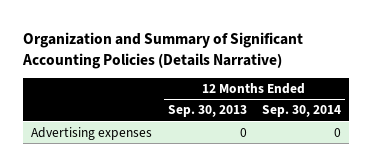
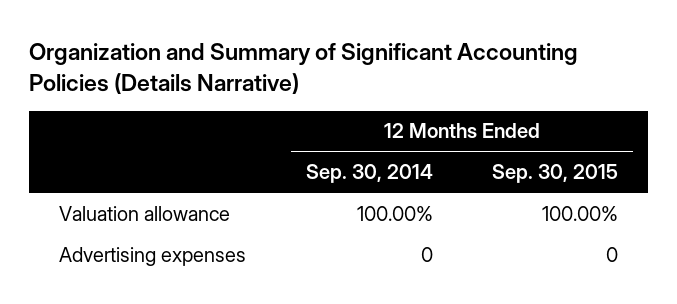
[167,105,247,118] Sep. 30, 2013 -> none
none -> [491,164,618,184] Sep. 30, 2015
none -> [59,205,231,221] Valuation allowance

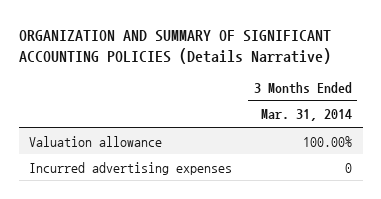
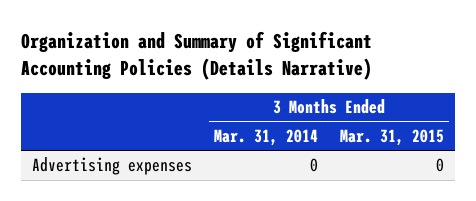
[18,29,331,64] ORGANIZATION AND SUMMARY OF SIGNIFICANT ACCOUNTING POLICIES (Details Narrative) -> [21,31,373,81] Organization and Summary of Significant Accounting Policies (Details Narrative)
none -> [339,129,444,147] Mar. 31, 2015
[29,135,163,147] Valuation allowance -> none
[29,161,233,175] Incurred advertising expenses -> [32,157,193,176] Advertising expenses

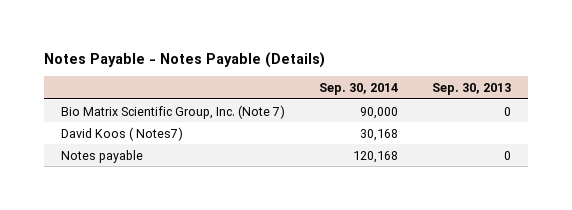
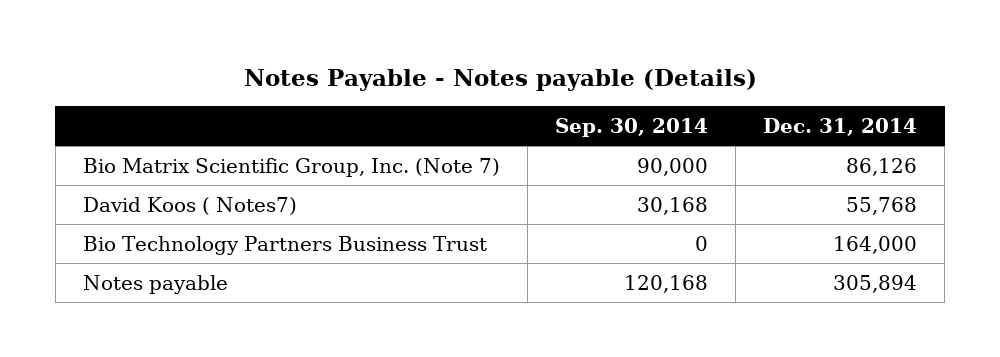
[44,51,326,68] Notes Payable - Notes Payable (Details) -> [243,69,757,92] Notes Payable - Notes payable (Details)
[431,83,511,96] Sep. 30, 2013 -> none
none -> [763,118,918,137] Dec. 31, 2014
none -> [82,235,487,255] Bio Technology Partners Business Trust

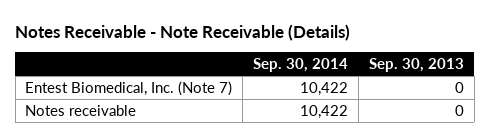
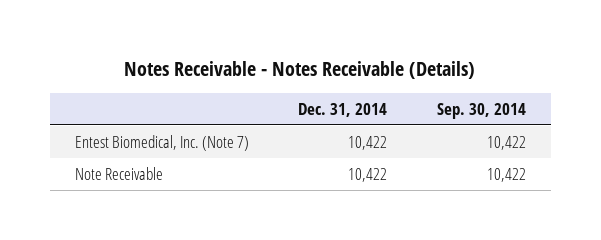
[15,23,351,41] Notes Receivable - Note Receivable (Details) -> [124,61,476,80] Notes Receivable - Notes Receivable (Details)
[368,58,464,73] Sep. 30, 2013 -> none
none -> [298,103,388,118] Dec. 31, 2014
[25,104,137,116] Notes receivable -> [74,166,163,180] Note Receivable

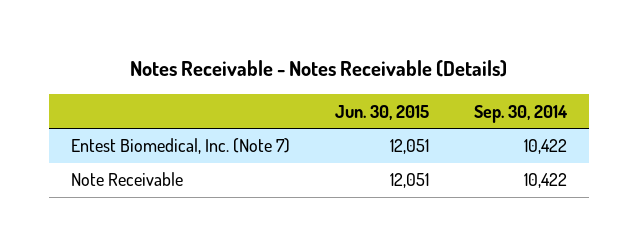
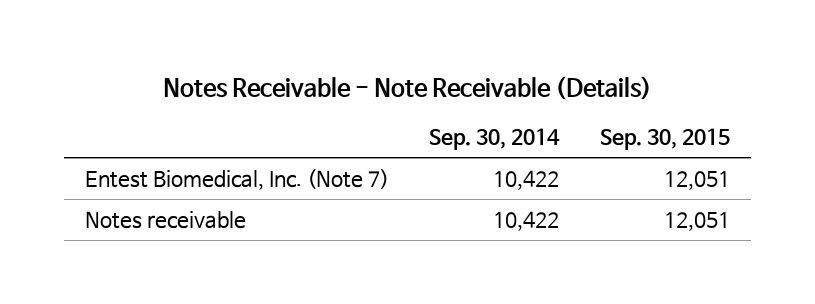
[129,60,507,78] Notes Receivable - Notes Receivable (Details) -> [163,75,653,100] Notes Receivable - Note Receivable (Details)
[334,104,429,120] Jun. 30, 2015 -> none
none -> [600,127,731,150] Sep. 30, 2015
[71,172,184,187] Note Receivable -> [84,210,246,229] Notes receivable

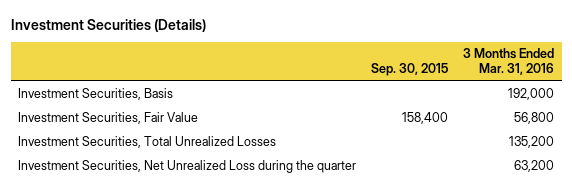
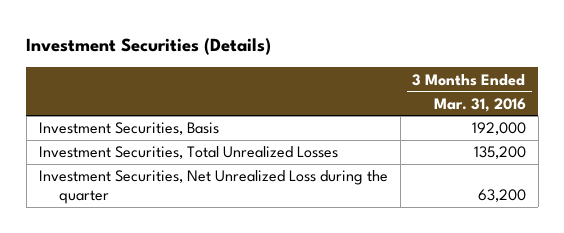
[371,63,449,77] Sep. 30, 2015 -> none
[18,112,199,125] Investment Securities, Fair Value -> none

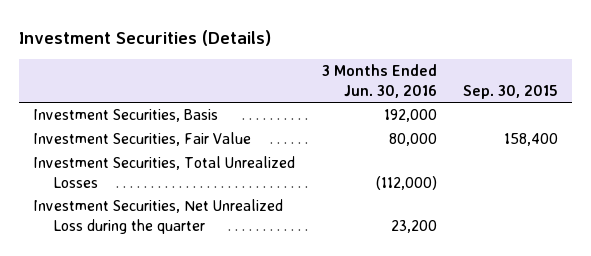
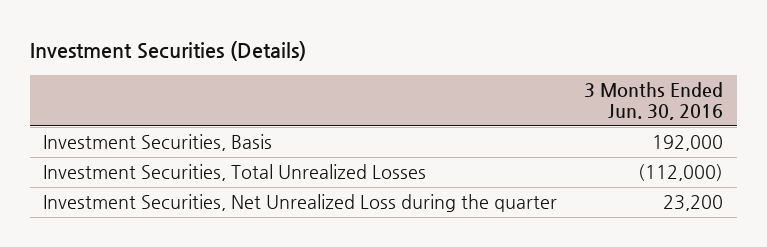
[463,84,559,99] Sep. 30, 2015 -> none
[32,132,251,147] Investment Securities, Fair Value -> none

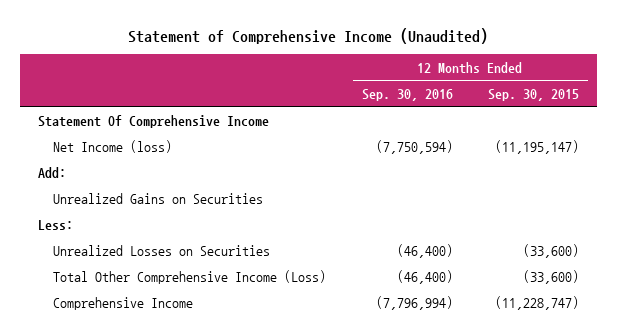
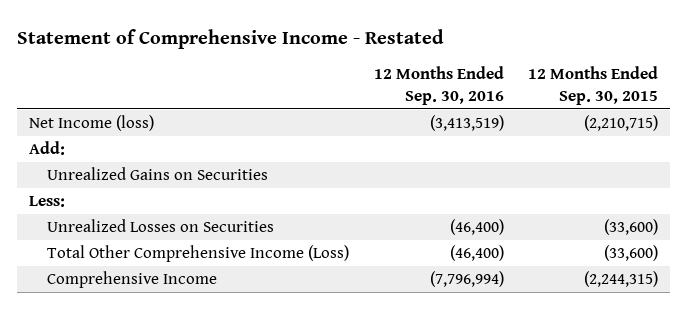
[128,27,489,44] Statement of Comprehensive Income (Unaudited) -> [16,28,444,49] Statement of Comprehensive Income - Restated
[37,115,269,129] Statement Of Comprehensive Income -> none
[375,140,453,155] (7,750,594) -> [429,115,504,132] (3,413,519)
[495,140,580,155] (11,195,147) -> [583,115,658,132] (2,210,715)
[495,296,580,311] (11,228,747) -> [583,271,658,288] (2,244,315)

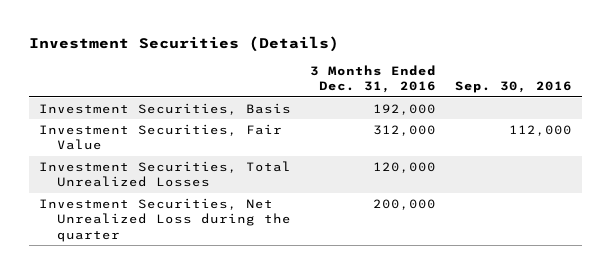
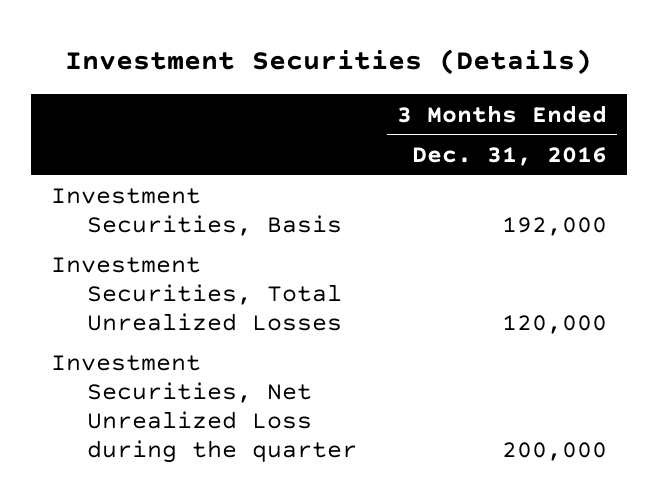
[455,81,573,94] Sep. 30, 2016 -> none
[39,123,283,151] Investment Securities, Fair Value -> none

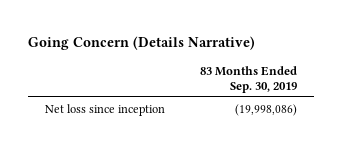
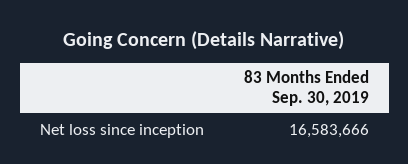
[234,104,297,117] (19,998,086) -> [288,123,369,138] 16,583,666

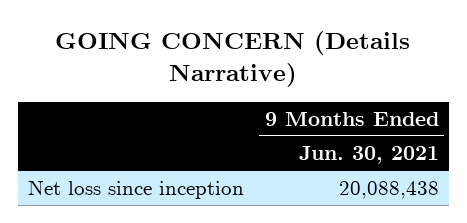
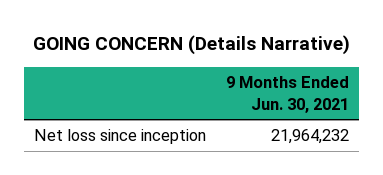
[338,181,439,200] 20,088,438 -> [271,129,350,145] 21,964,232

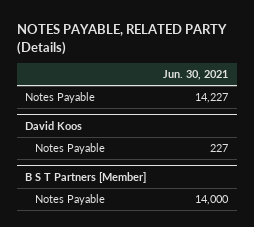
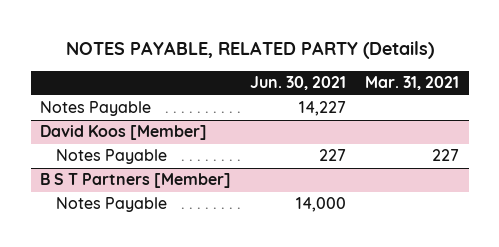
none -> [365,76,460,91] Mar. 31, 2021
[25,120,83,130] David Koos -> [40,125,208,141] David Koos [Member]

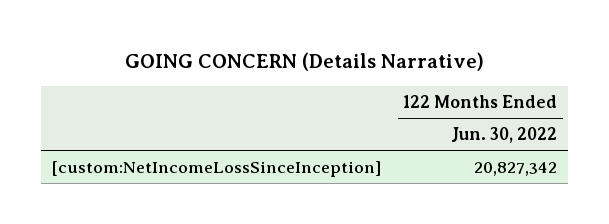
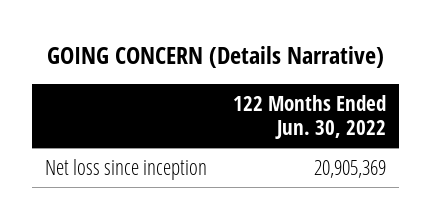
[51,161,381,178] [custom:NetIncomeLossSinceInception] -> none
none -> [45,158,208,180] Net loss since inception

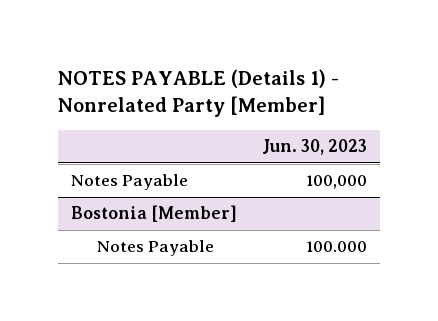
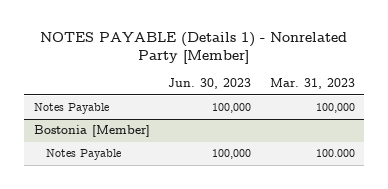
none -> [269,78,355,90] Mar. 31, 2023
[306,241,368,253] 100.000 -> [212,149,252,160] 100,000

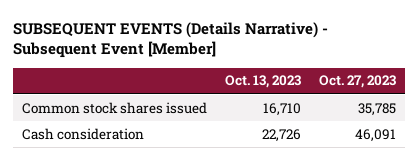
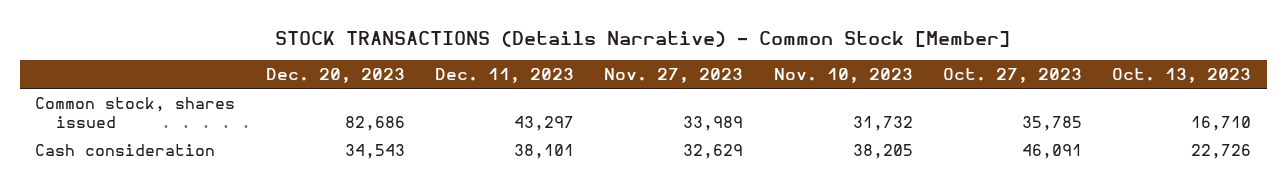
[13,21,329,59] SUBSEQUENT EVENTS (Details Narrative) - Subsequent Event [Member] -> [275,30,1011,47] STOCK TRANSACTIONS (Details Narrative) - Common Stock [Member]
none -> [265,68,405,84] Dec. 20, 2023
none -> [435,68,575,84] Dec. 11, 2023
none -> [604,68,744,84] Nov. 27, 2023
none -> [773,68,913,84] Nov. 10, 2023
[22,101,208,114] Common stock shares issued -> [35,96,236,128] Common stock, shares issued

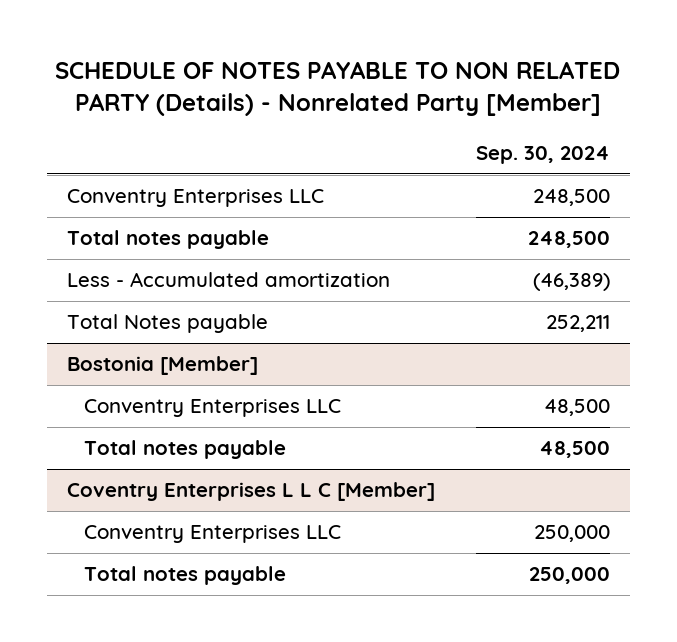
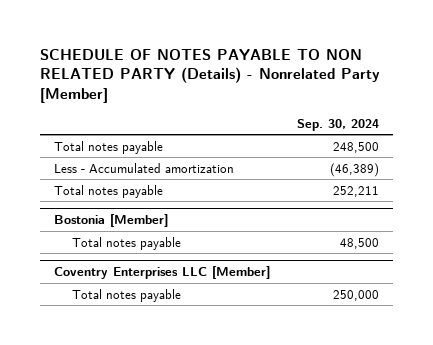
[67,189,325,208] Conventry Enterprises LLC -> none
[67,314,269,334] Total Notes payable -> [53,184,163,198] Total notes payable
[84,399,342,418] Conventry Enterprises LLC -> none
[84,525,342,544] Conventry Enterprises LLC -> none
[67,482,436,502] Coventry Enterprises L L C [Member] -> [53,266,270,280] Coventry Enterprises LLC [Member]

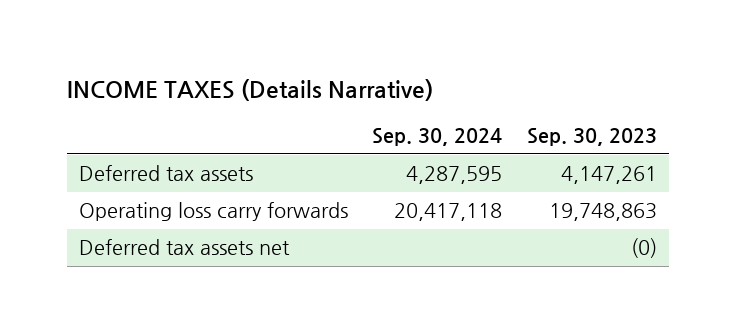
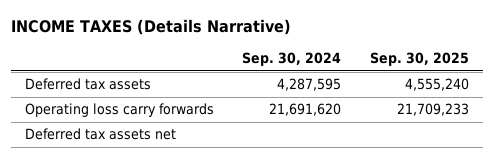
[526,127,657,146] Sep. 30, 2023 -> none
none -> [369,52,469,67] Sep. 30, 2025
[394,203,503,222] 20,417,118 -> [269,103,342,117] 21,691,620

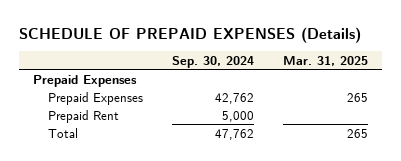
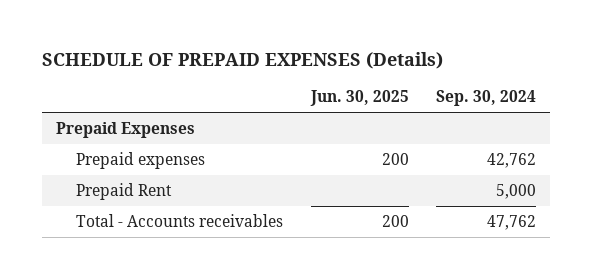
[282,55,368,66] Mar. 31, 2025 -> none
none -> [309,90,409,107] Jun. 30, 2025
[47,91,143,105] Prepaid Expenses -> [76,151,206,169] Prepaid expenses
[47,127,78,138] Total -> [76,213,284,227] Total - Accounts receivables

